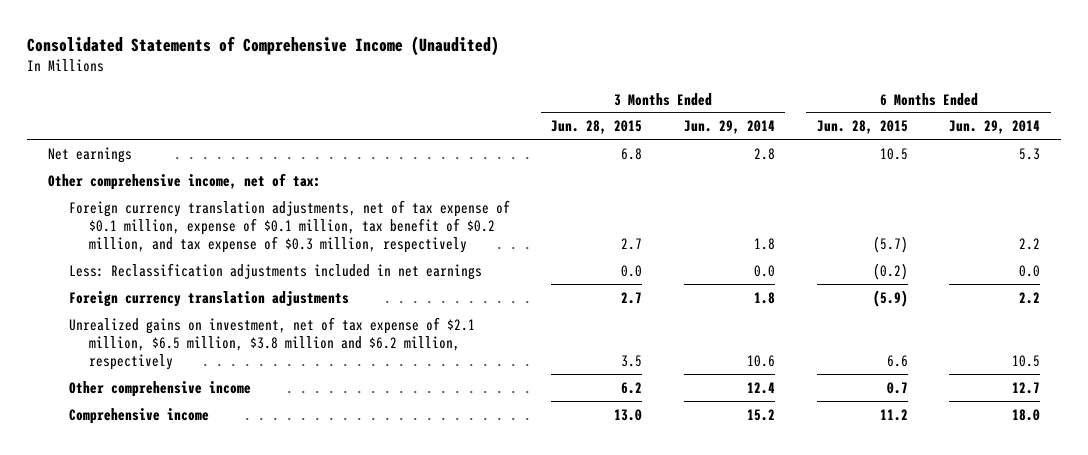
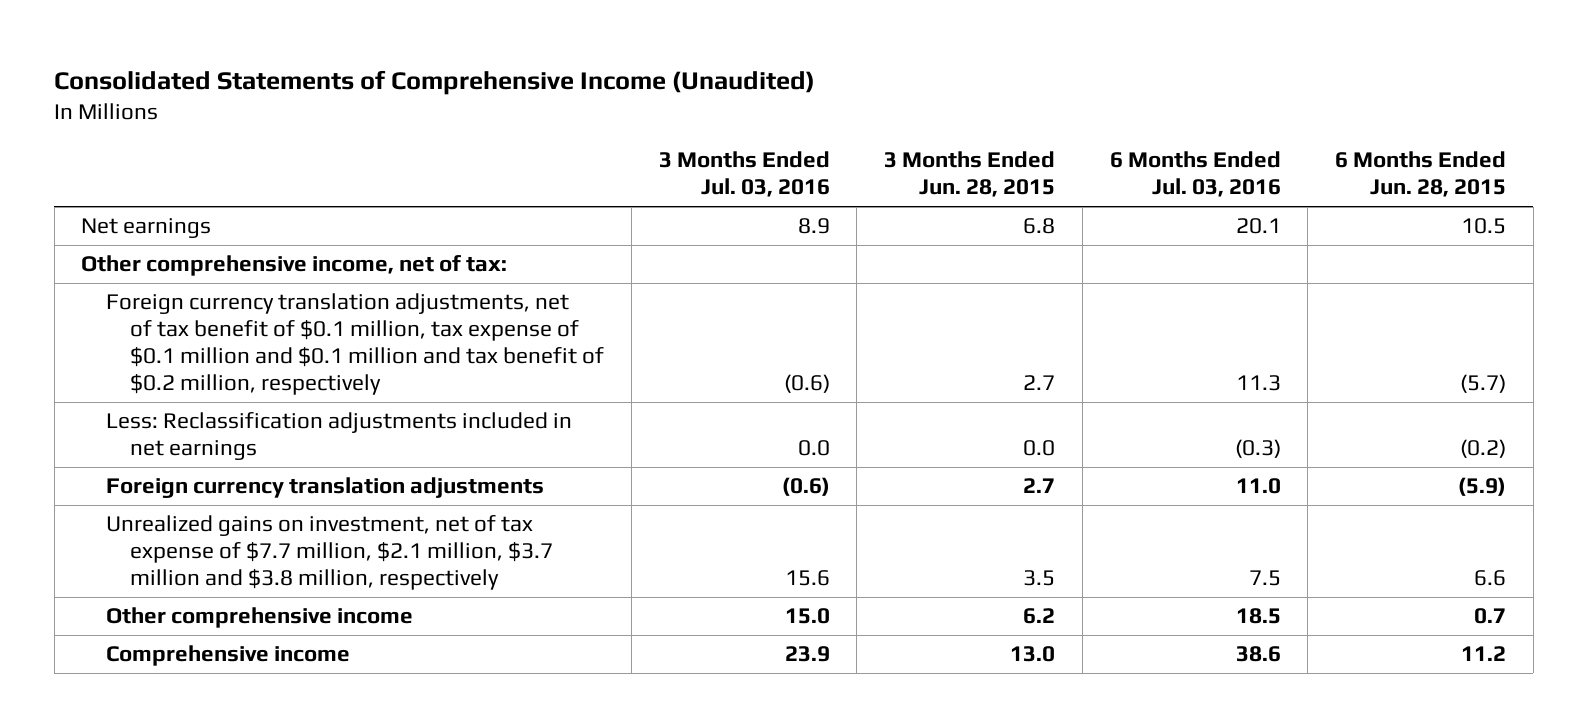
[684,120,776,135] Jun. 29, 2014 -> none
[949,120,1041,135] Jun. 29, 2014 -> none
none -> [658,151,830,198] 3 Months Ended Jul. 03, 2016
none -> [1109,151,1281,198] 6 Months Ended Jul. 03, 2016
[68,199,510,254] Foreign currency translation adjustments, net of tax expense of $0.1 million, expense of $0.1 million, tax benefit of $0.2 million, and tax expense of $0.3 million, respectively -> [105,293,605,395] Foreign currency translation adjustments, net of tax benefit of $0.1 million, tax expense of $0.1 million and $0.1 million and tax benefit of $0.2 million, respectively
[68,316,475,371] Unrealized gains on investment, net of tax expense of $2.1 million, $6.5 million, $3.8 million and $6.2 million, respectively -> [105,515,554,591] Unrealized gains on investment, net of tax expense of $7.7 million, $2.1 million, $3.7 million and $3.8 million, respectively

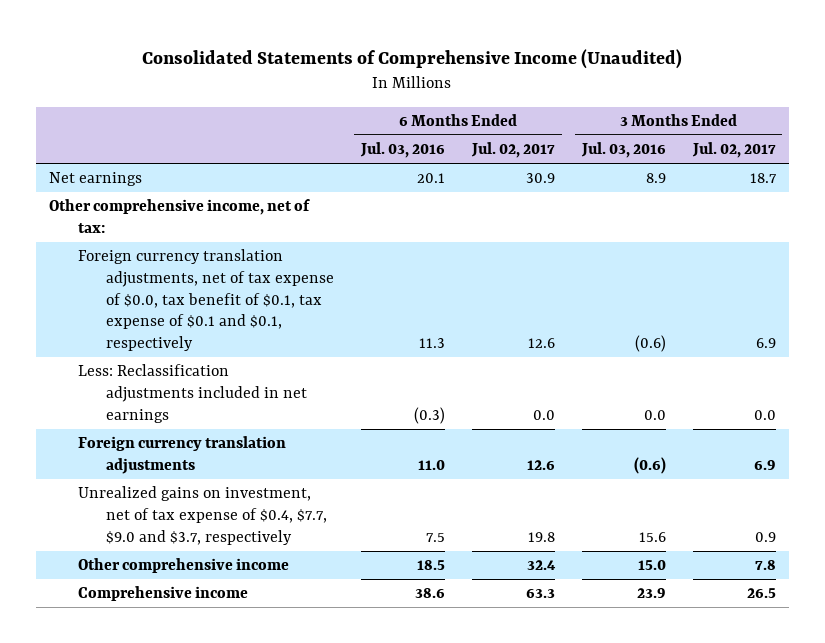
[884,151,1056,198] 3 Months Ended Jun. 28, 2015 -> none
[1335,151,1507,198] 6 Months Ended Jun. 28, 2015 -> none
none -> [470,142,555,159] Jul. 02, 2017
none -> [691,142,776,159] Jul. 02, 2017
[105,293,605,395] Foreign currency translation adjustments, net of tax benefit of $0.1 million, tax expense of $0.1 million and $0.1 million and tax benefit of $0.2 million, respectively -> [77,249,335,352] Foreign currency translation adjustments, net of tax expense of $0.0, tax benefit of $0.1, tax expense of $0.1 and $0.1, respectively
[105,515,554,591] Unrealized gains on investment, net of tax expense of $7.7 million, $2.1 million, $3.7 million and $3.8 million, respectively -> [77,486,328,545] Unrealized gains on investment, net of tax expense of $0.4, $7.7, $9.0 and $3.7, respectively

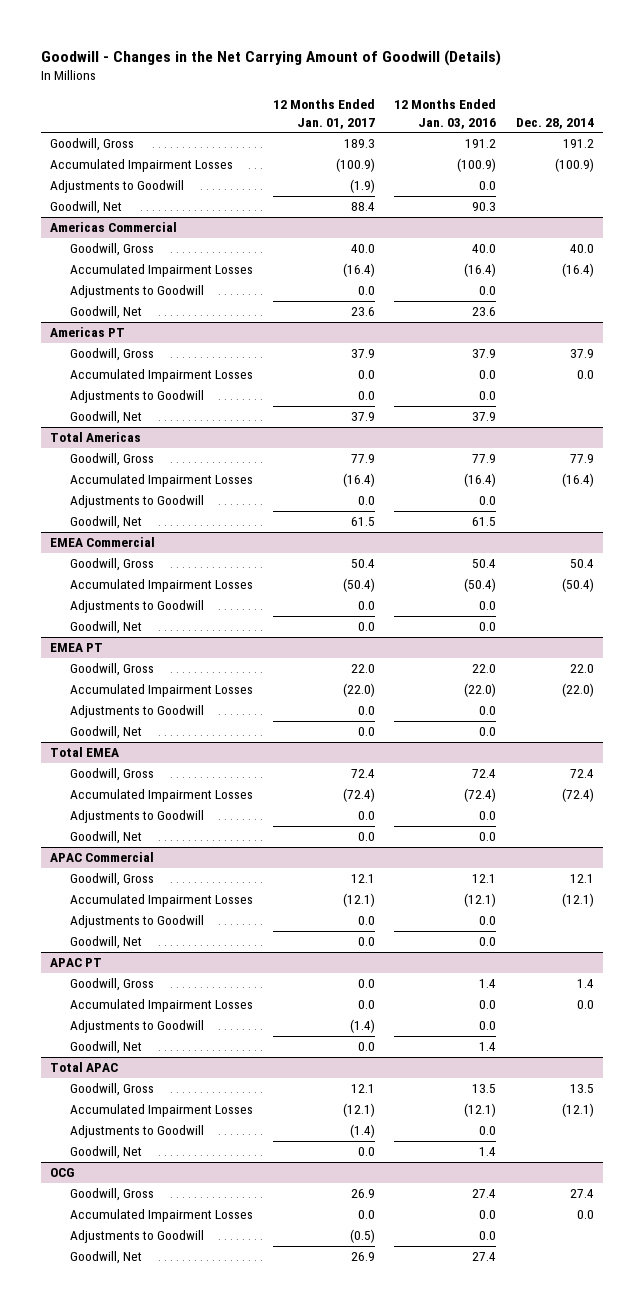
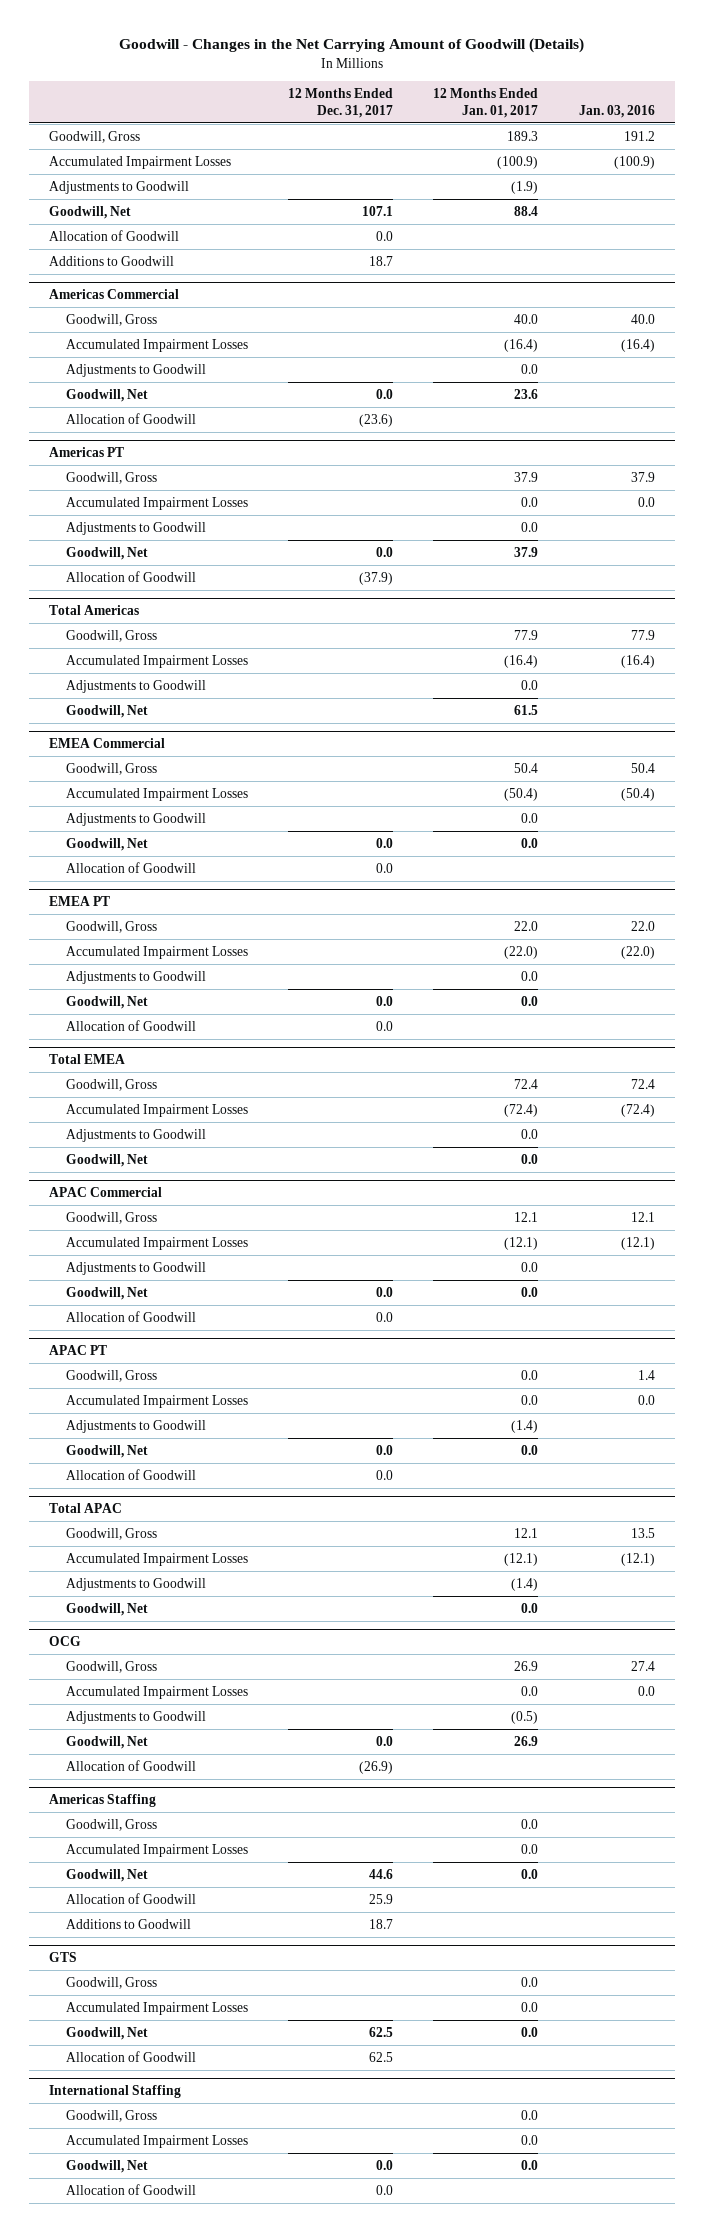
[394,99,497,129] 12 Months Ended Jan. 03, 2016 -> none
[515,117,594,129] Dec. 28, 2014 -> none
none -> [287,87,393,118] 12 Months Ended Dec. 31, 2017
none -> [578,104,655,118] Jan. 03, 2016
none -> [48,229,179,241] Allocation of Goodwill
none -> [48,255,174,266] Additions to Goodwill
none -> [65,412,196,424] Allocation of Goodwill
none -> [65,570,196,582] Allocation of Goodwill
none -> [65,861,196,873] Allocation of Goodwill
none -> [65,1019,196,1031] Allocation of Goodwill
none -> [65,1310,196,1322] Allocation of Goodwill
none -> [65,1468,196,1480] Allocation of Goodwill
none -> [65,1759,196,1771] Allocation of Goodwill
none -> [48,1794,156,1808] Americas Staffing
none -> [65,1818,157,1831] Goodwill, Gross
none -> [65,1843,248,1857] Accumulated Impairment Losses
none -> [65,1868,148,1882] Goodwill, Net
none -> [65,1892,196,1904] Allocation of Goodwill
none -> [65,1918,191,1929] Additions to Goodwill
none -> [48,1952,77,1963] GTS
none -> [65,1976,157,1989] Goodwill, Gross
none -> [65,2001,248,2015] Accumulated Impairment Losses
none -> [65,2026,148,2040] Goodwill, Net
none -> [65,2050,196,2062] Allocation of Goodwill
none -> [48,2085,181,2099] International Staffing
none -> [65,2109,157,2122] Goodwill, Gross
none -> [65,2134,248,2148] Accumulated Impairment Losses
none -> [65,2159,148,2173] Goodwill, Net
none -> [65,2183,196,2195] Allocation of Goodwill

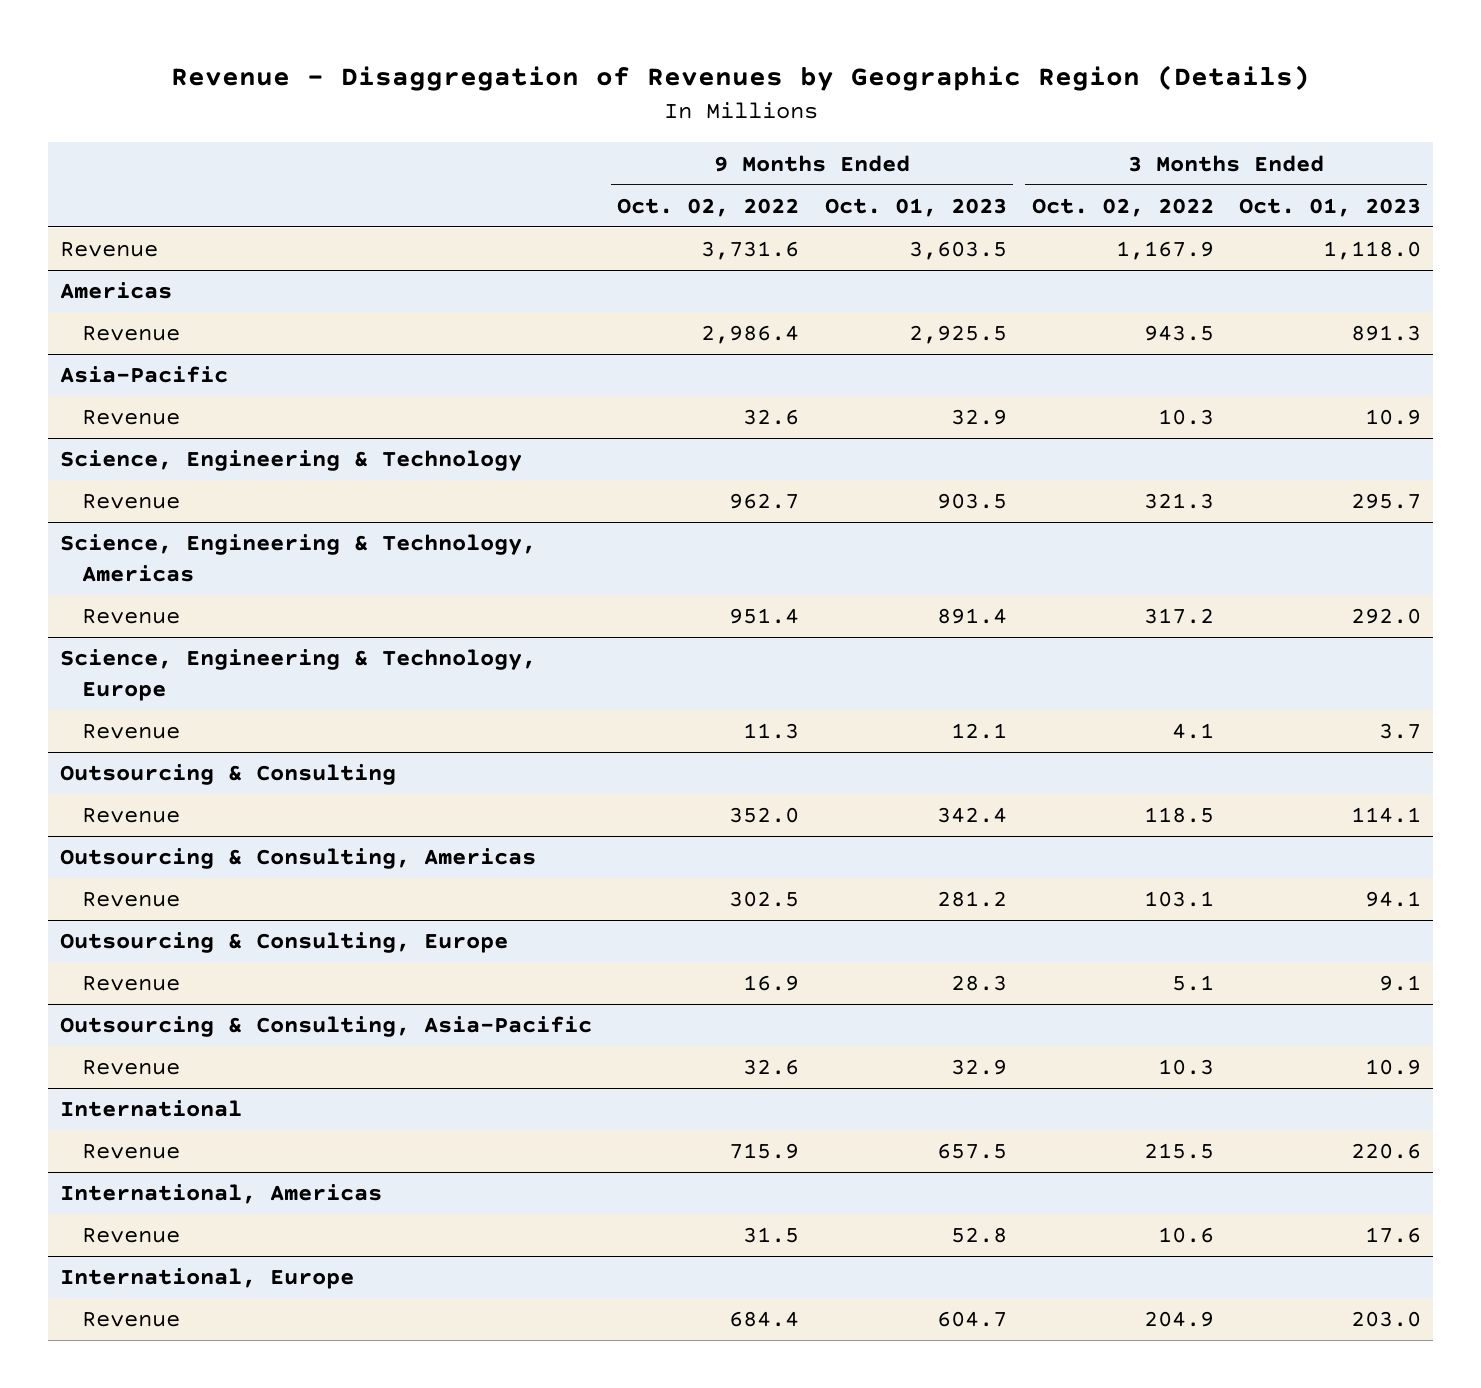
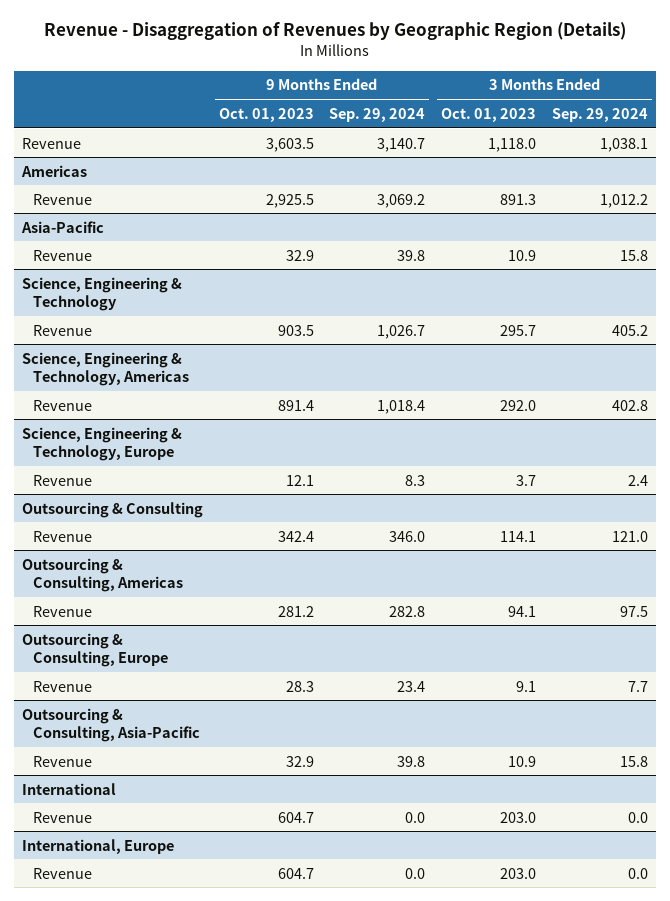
[617,197,800,217] Oct. 02, 2022 -> none
[1031,197,1214,217] Oct. 02, 2022 -> none
none -> [329,107,426,122] Sep. 29, 2024
none -> [551,107,648,122] Sep. 29, 2024
[60,1184,383,1205] International, Americas -> none
[81,1228,180,1244] Revenue -> none
[936,1143,1007,1160] 657.5 -> [277,811,314,823] 604.7
[1350,1143,1421,1160] 220.6 -> [500,811,537,823] 203.0

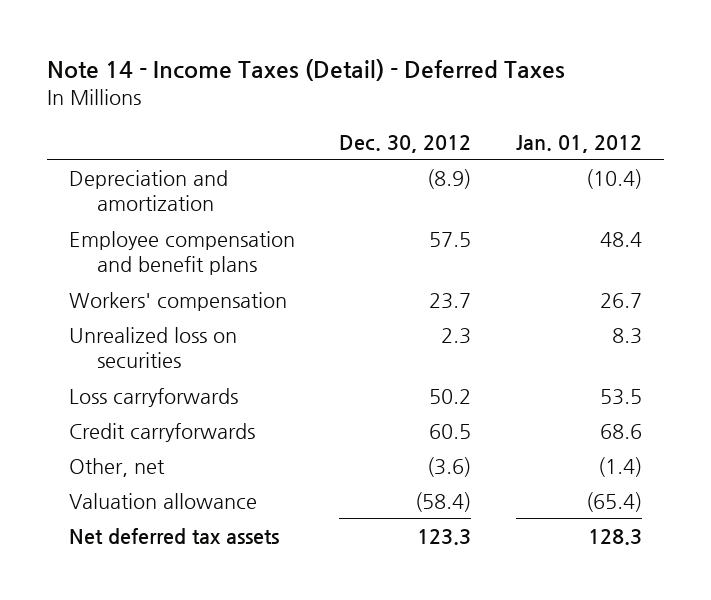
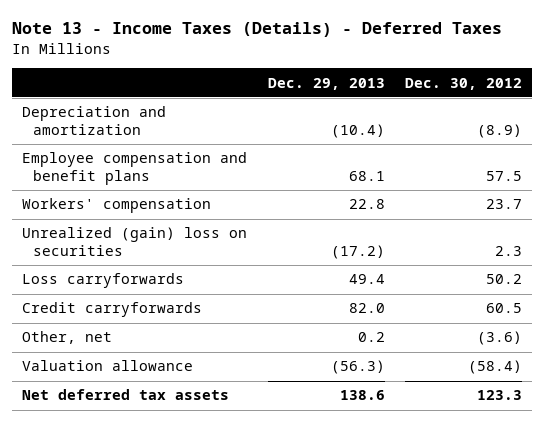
[46,59,565,82] Note 14 - Income Taxes (Detail) - Deferred Taxes -> [11,22,502,38] Note 13 - Income Taxes (Details) - Deferred Taxes
[515,134,642,153] Jan. 01, 2012 -> none
none -> [267,77,385,90] Dec. 29, 2013
[68,326,237,368] Unrealized loss on securities -> [22,227,248,257] Unrealized (gain) loss on securities

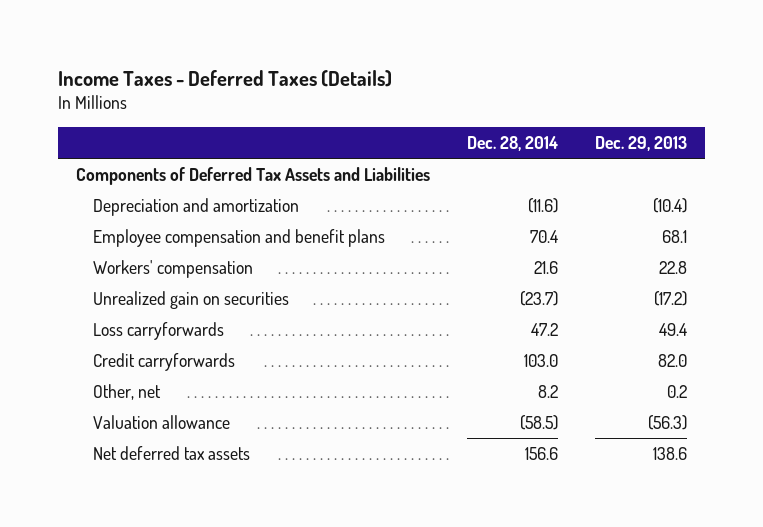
[11,22,502,38] Note 13 - Income Taxes (Details) - Deferred Taxes -> [58,69,393,87] Income Taxes - Deferred Taxes (Details)
[405,77,523,90] Dec. 30, 2012 -> none
none -> [467,136,559,152] Dec. 28, 2014
none -> [76,166,431,185] Components of Deferred Tax Assets and Liabilities
[22,227,248,257] Unrealized (gain) loss on securities -> [93,290,290,309] Unrealized gain on securities

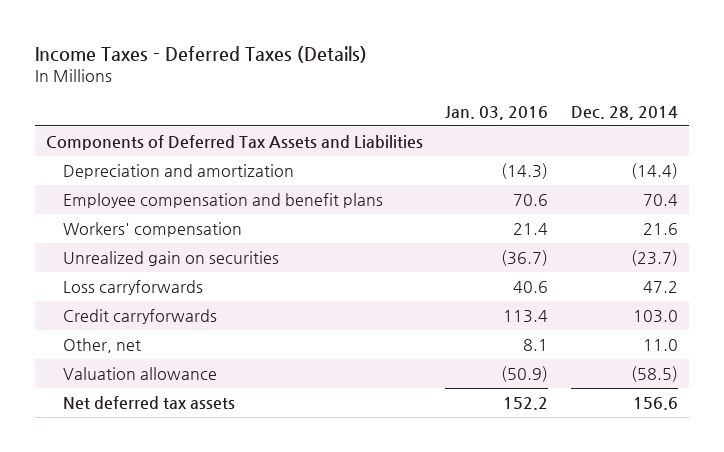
[594,136,687,152] Dec. 29, 2013 -> none
none -> [445,105,549,120] Jan. 03, 2016
[528,197,559,213] (11.6) -> [630,162,678,179] (14.4)
[538,384,559,398] 8.2 -> [642,338,678,351] 11.0

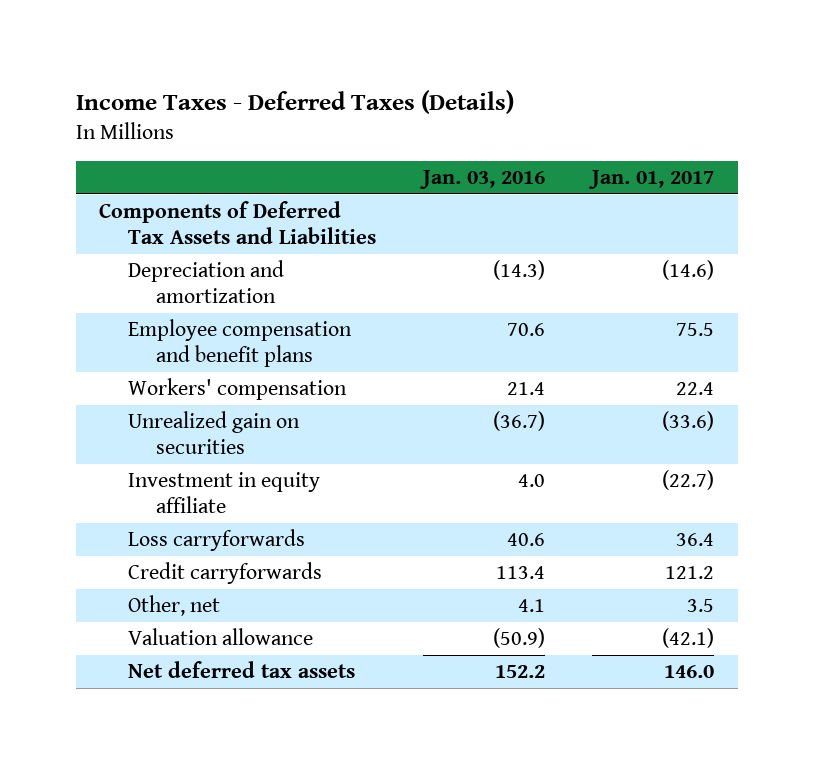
[570,105,678,120] Dec. 28, 2014 -> none
none -> [588,170,715,190] Jan. 01, 2017
none -> [127,472,320,513] Investment in equity affiliate
[523,338,549,351] 8.1 -> [517,599,545,613] 4.1

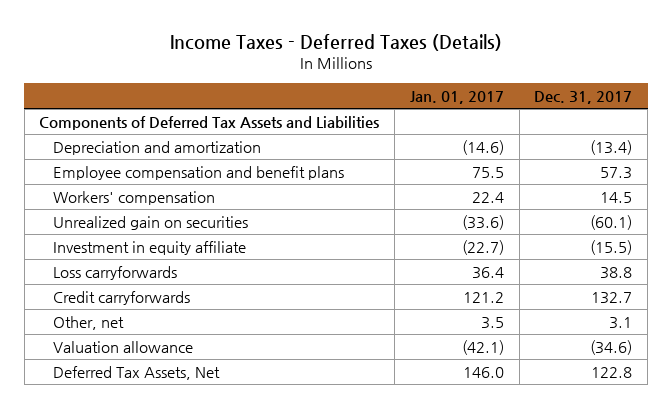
[418,170,545,190] Jan. 03, 2016 -> none
none -> [534,91,633,105] Dec. 31, 2017
[127,661,355,679] Net deferred tax assets -> [53,365,221,380] Deferred Tax Assets, Net

